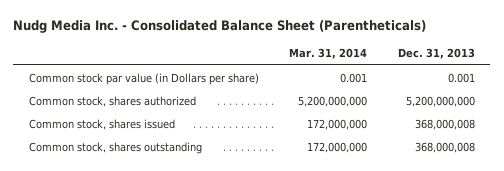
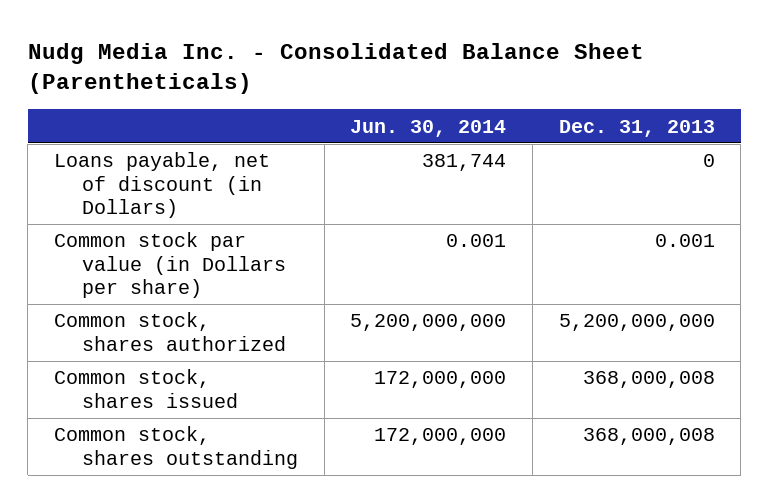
[289,48,368,60] Mar. 31, 2014 -> none
none -> [350,119,507,137] Jun. 30, 2014
none -> [54,152,271,218] Loans payable, net of discount (in Dollars)

